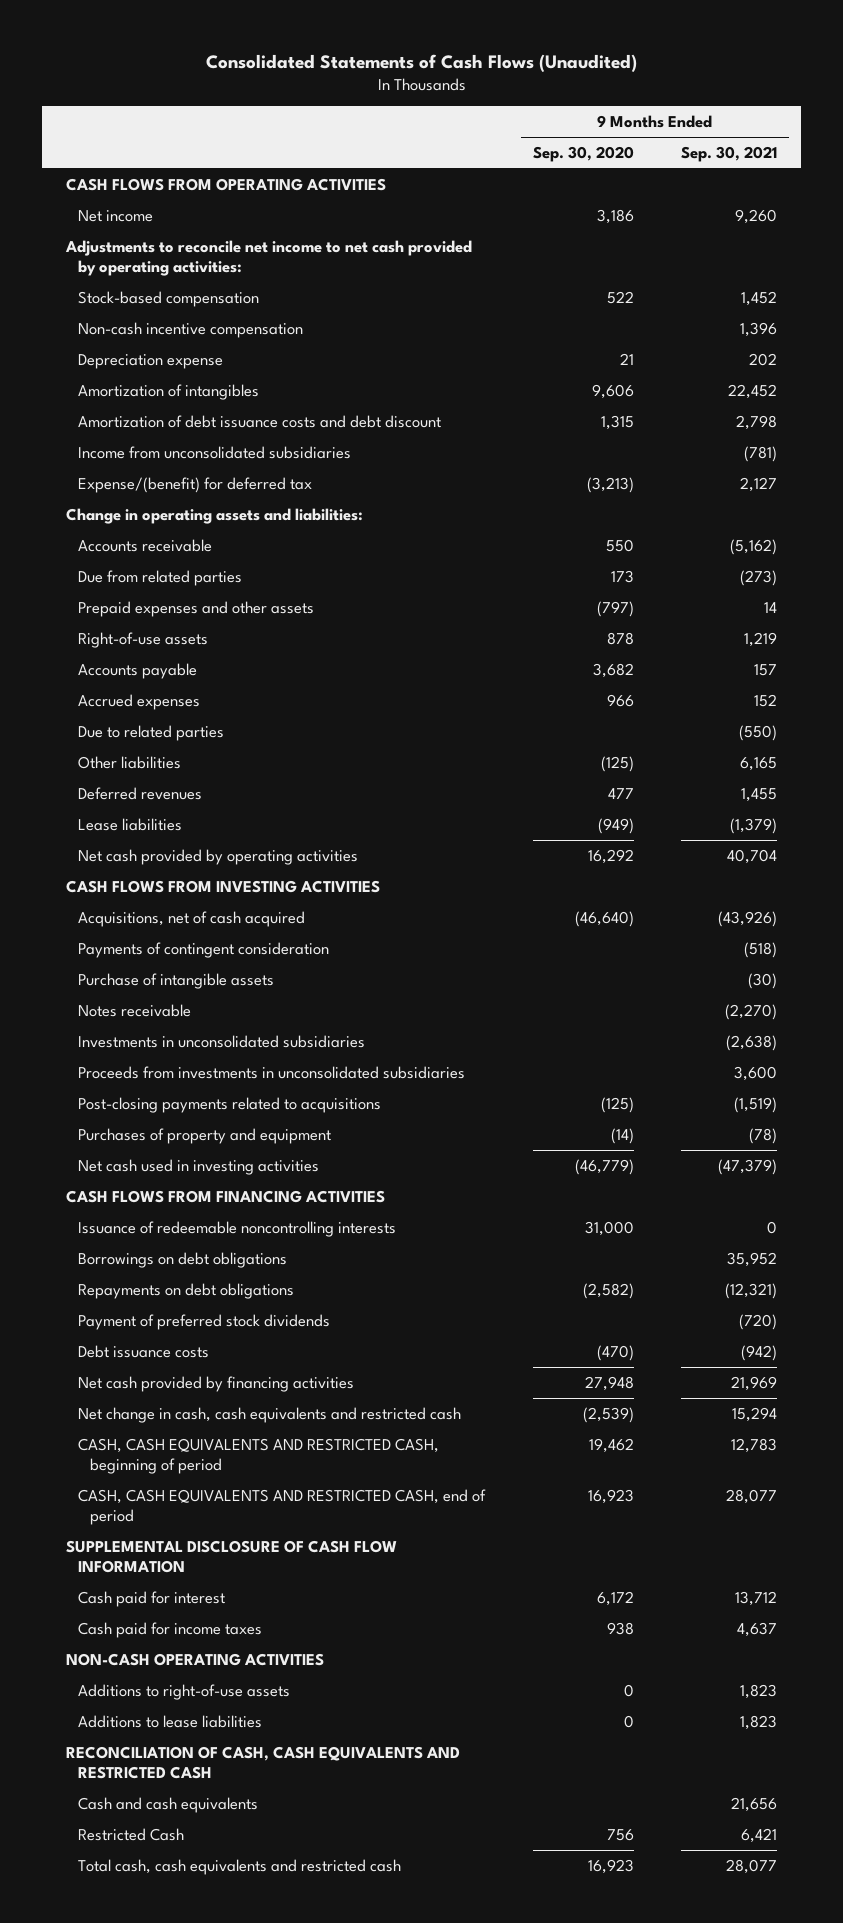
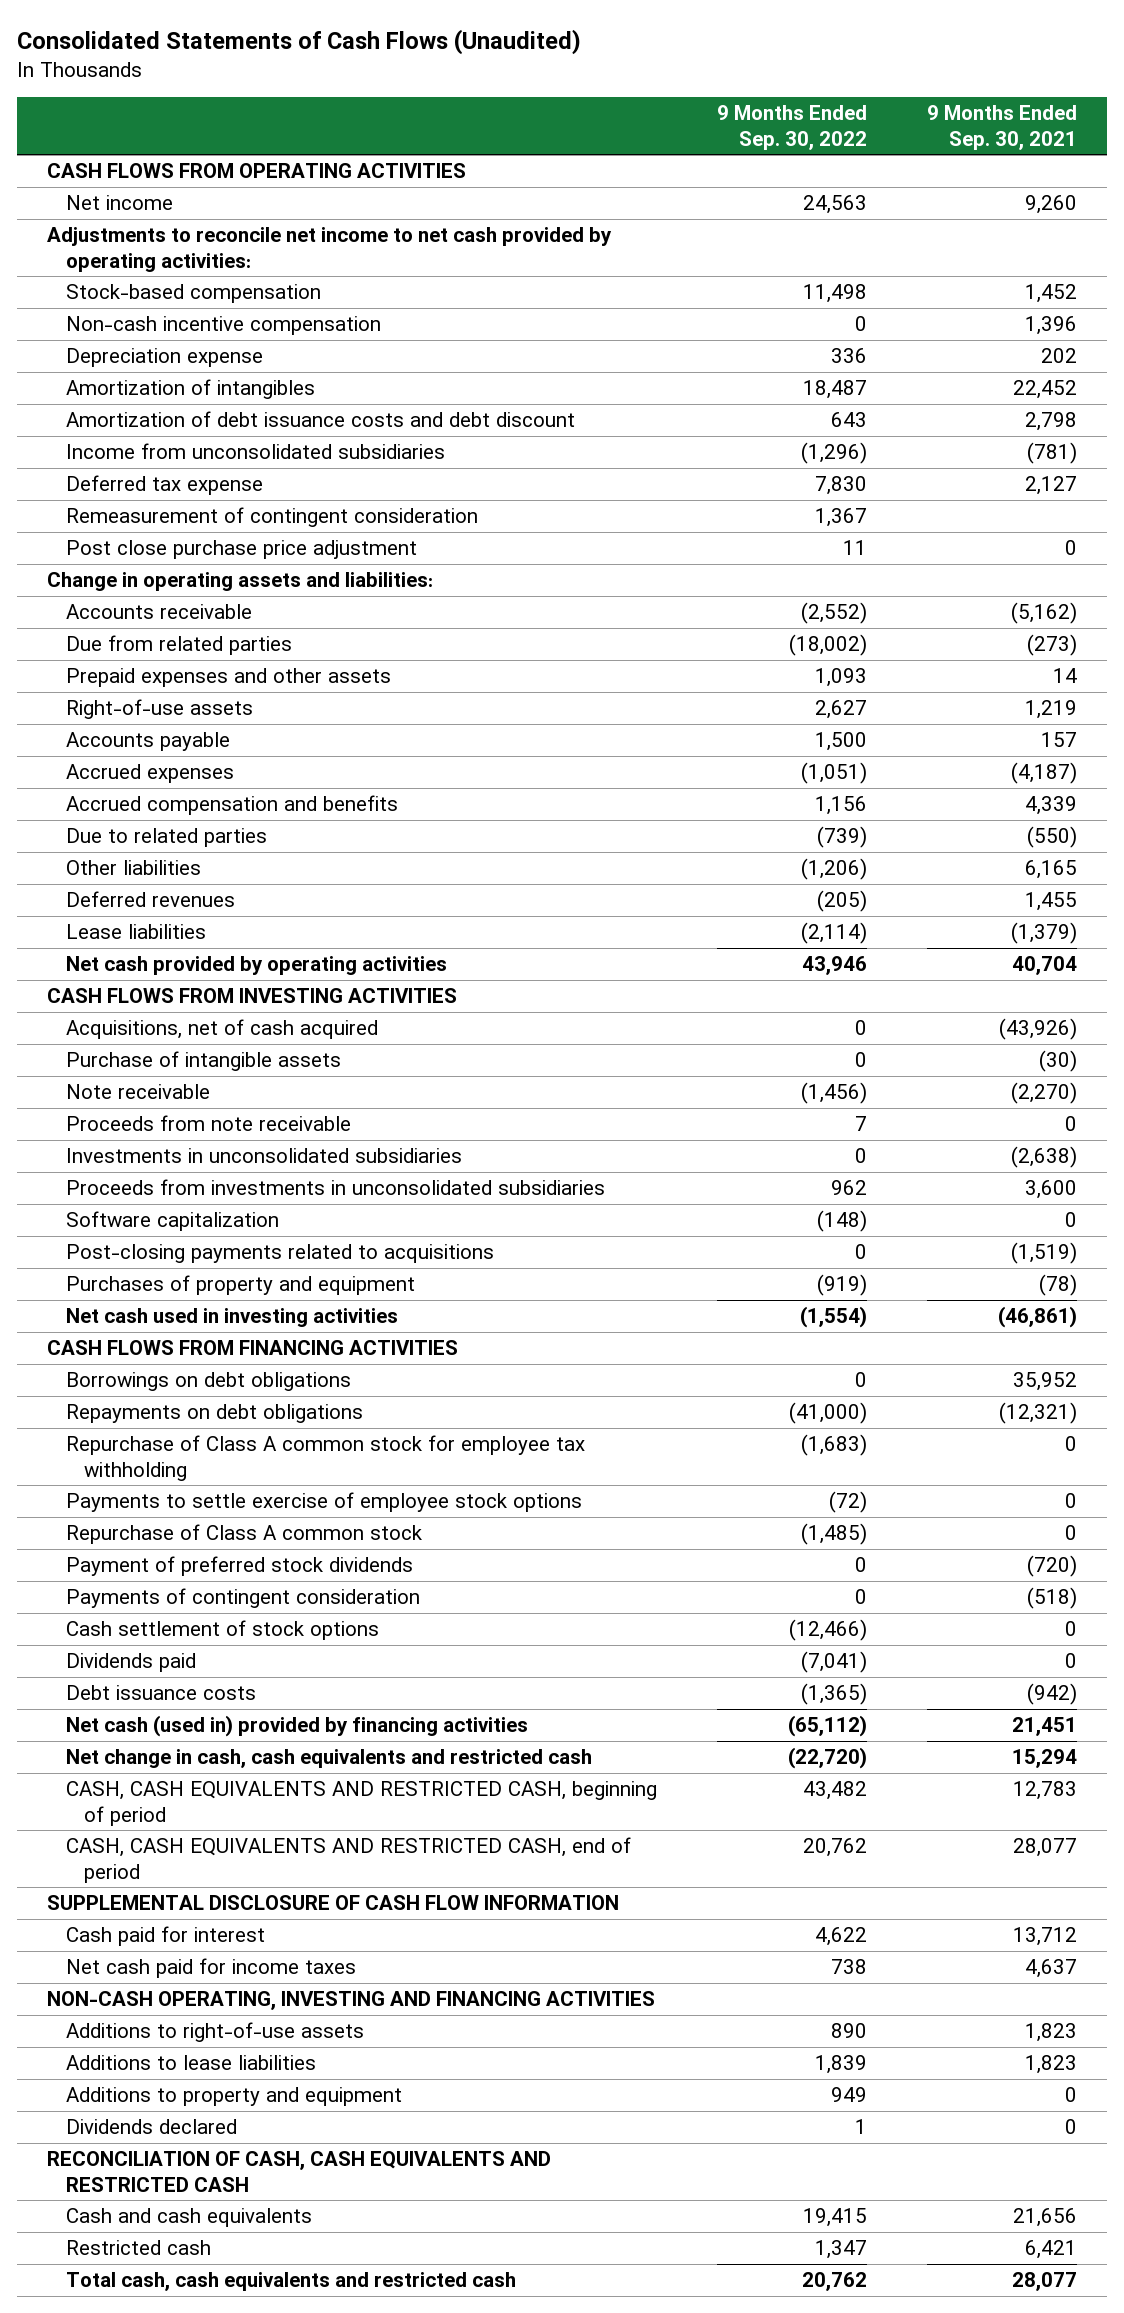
[532,145,634,162] Sep. 30, 2020 -> none
none -> [716,105,867,150] 9 Months Ended Sep. 30, 2022
[77,476,312,493] Expense/(benefit) for deferred tax -> [65,475,263,496] Deferred tax expense
none -> [65,507,478,528] Remeasurement of contingent consideration
none -> [65,540,417,560] Post close purchase price adjustment
[754,693,778,707] 152 -> [1010,762,1077,785] (4,187)
none -> [65,795,398,816] Accrued compensation and benefits
[77,1003,191,1017] Notes receivable -> [65,1084,210,1100] Note receivable
none -> [65,1115,351,1132] Proceeds from note receivable
none -> [65,1211,279,1232] Software capitalization
[718,1158,778,1175] (47,379) -> [997,1306,1077,1329] (46,861)
[77,1220,396,1237] Issuance of redeemable noncontrolling interests -> none
none -> [65,1435,585,1481] Repurchase of Class A common stock for employee tax withholding
none -> [65,1492,582,1513] Payments to settle exercise of employee stock options
none -> [65,1524,422,1545] Repurchase of Class A common stock
[77,941,329,958] Payments of contingent consideration -> [65,1588,420,1609] Payments of contingent consideration
none -> [65,1620,379,1641] Cash settlement of stock options
none -> [65,1653,196,1673] Dividends paid
[77,1375,354,1392] Net cash provided by financing activities -> [65,1715,528,1738] Net cash (used in) provided by financing activities
[731,1375,778,1391] 21,969 -> [1011,1717,1077,1737] 21,451
[77,1621,262,1638] Cash paid for income taxes -> [65,1958,356,1979] Net cash paid for income taxes
[65,1652,324,1666] NON-CASH OPERATING ACTIVITIES -> [47,1991,656,2011] NON-CASH OPERATING, INVESTING AND FINANCING ACTIVITIES
none -> [65,2087,402,2107] Additions to property and equipment
none -> [65,2119,237,2135] Dividends declared
[77,1827,184,1841] Restricted Cash -> [65,2240,211,2256] Restricted cash

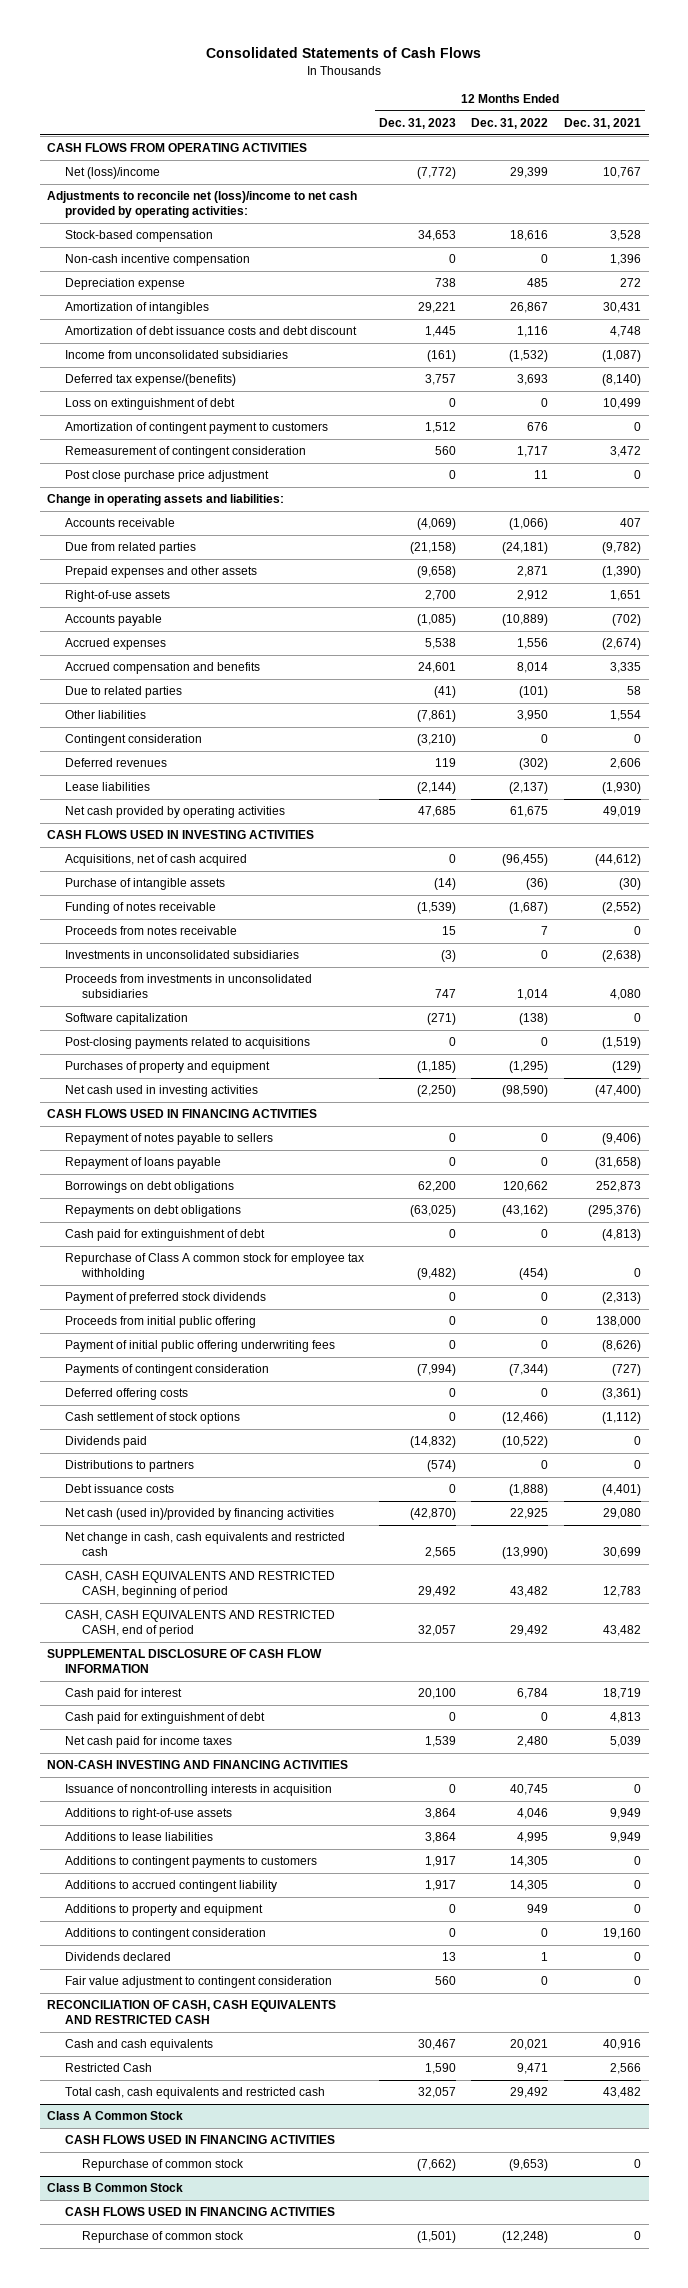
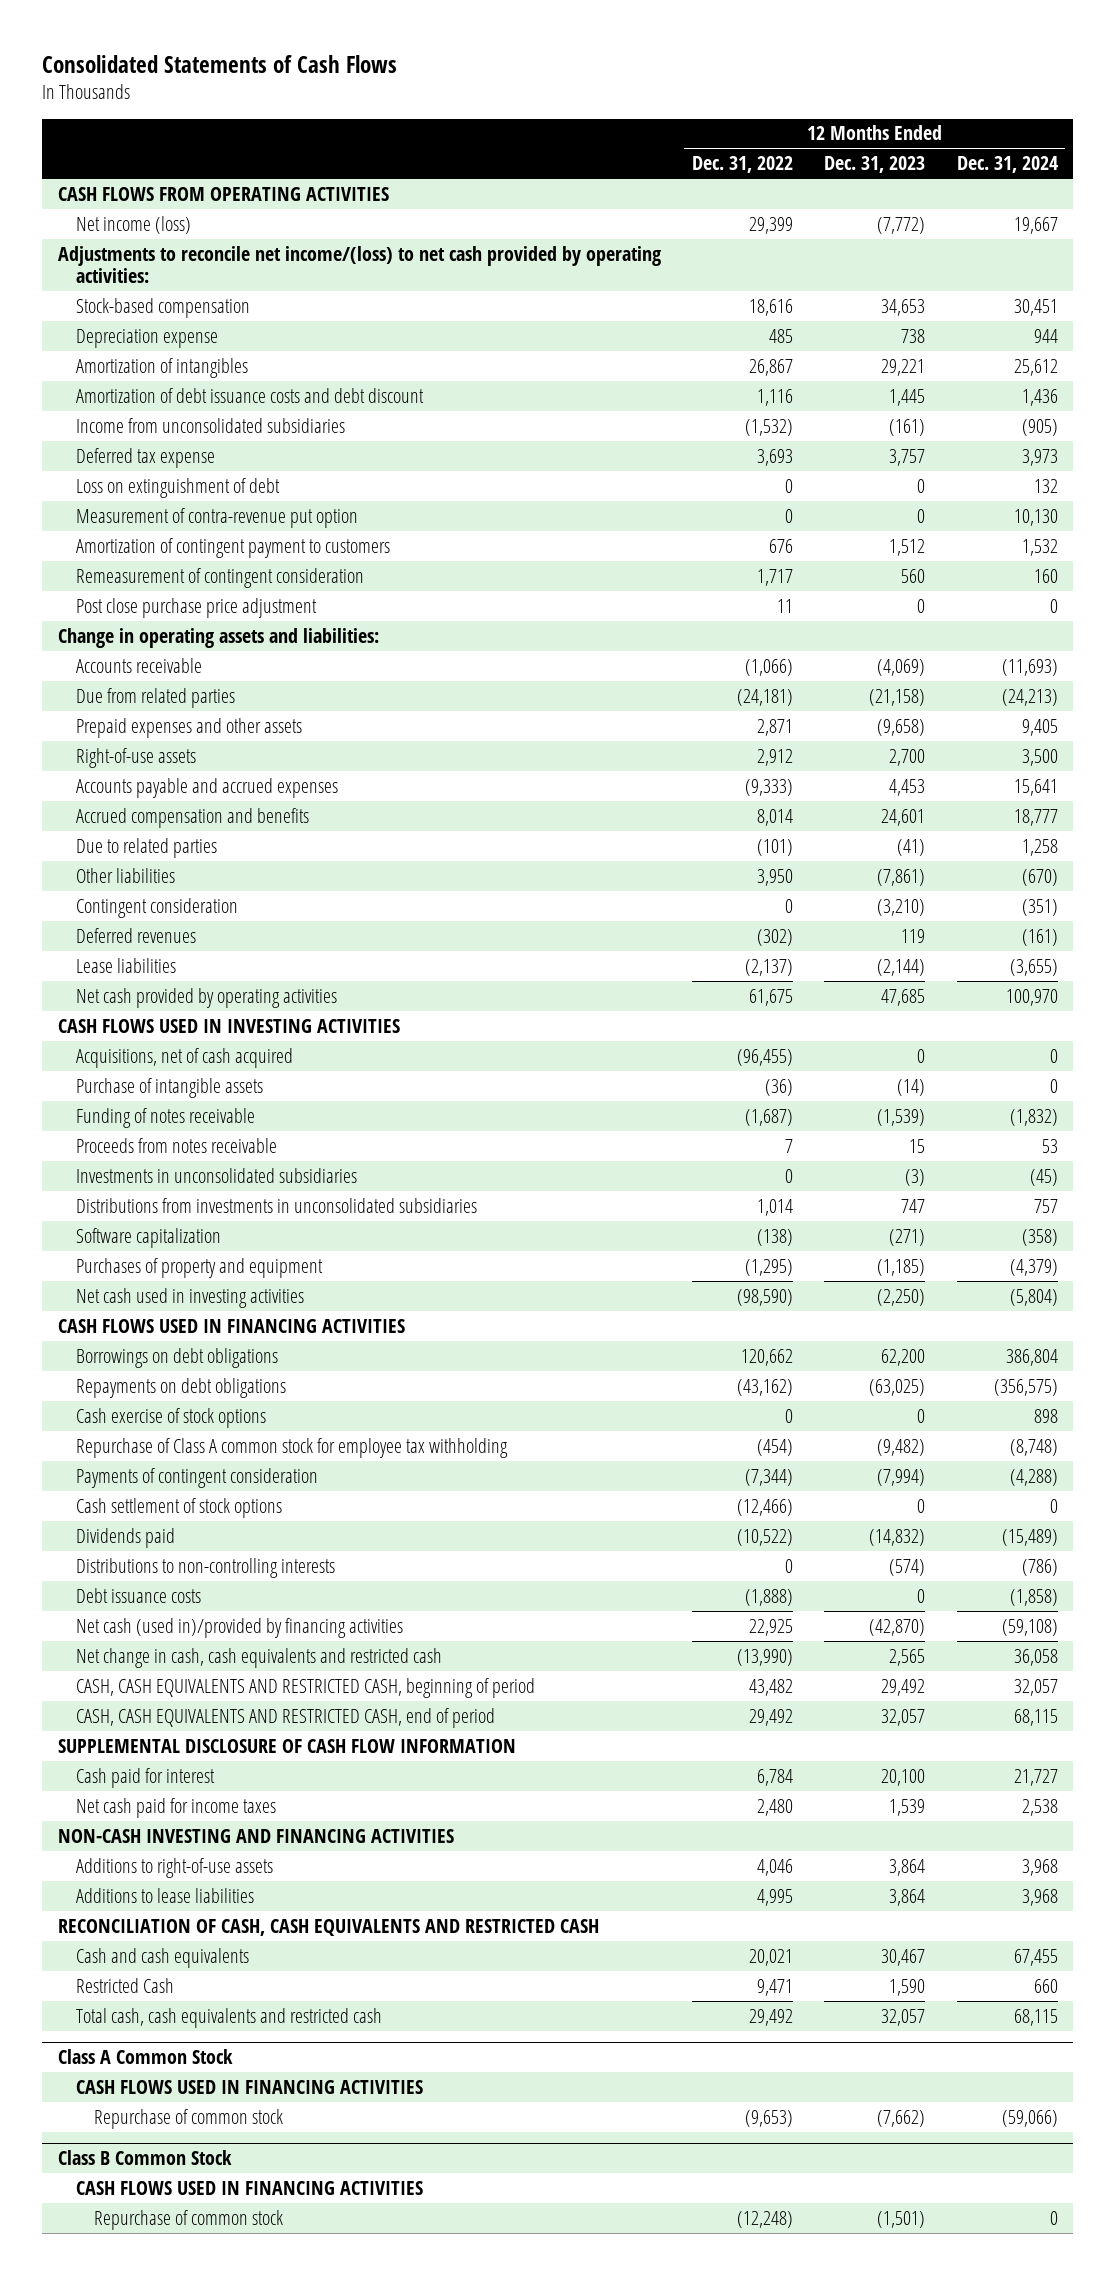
[563,117,641,129] Dec. 31, 2021 -> none
none -> [956,156,1058,174] Dec. 31, 2024
[64,167,160,180] Net (loss)/income -> [75,215,191,234] Net income (loss)
[47,191,358,218] Adjustments to reconcile net (loss)/income to net cash provided by operating activities: -> [57,245,661,284] Adjustments to reconcile net income/(loss) to net cash provided by operating activities:
[64,254,250,267] Non-cash incentive compensation -> none
[64,374,236,387] Deferred tax expense/(benefits) -> [75,447,215,468] Deferred tax expense
none -> [75,507,358,528] Measurement of contra-revenue put option
[64,614,162,627] Accounts payable -> none
[64,638,166,651] Accrued expenses -> none
none -> [75,777,338,798] Accounts payable and accrued expenses
[64,974,312,998] Proceeds from investments in unconsolidated subsidiaries -> [75,1197,477,1213] Distributions from investments in unconsolidated subsidiaries
[64,1037,310,1050] Post-closing payments related to acquisitions -> none
[64,1133,273,1146] Repayment of notes payable to sellers -> none
[64,1157,221,1170] Repayment of loans payable -> none
[64,1229,265,1242] Cash paid for extinguishment of debt -> none
none -> [75,1407,266,1428] Cash exercise of stock options
[64,1292,266,1305] Payment of preferred stock dividends -> none
[64,1316,256,1329] Proceeds from initial public offering -> none
[64,1340,335,1353] Payment of initial public offering underwriting fees -> none
[64,1388,188,1401] Deferred offering costs -> none
[64,1460,194,1473] Distributions to partners -> [75,1557,335,1578] Distributions to non-controlling interests
[64,1712,265,1725] Cash paid for extinguishment of debt -> none
[64,1784,332,1797] Issuance of noncontrolling interests in acquisition -> none
[64,1856,317,1869] Additions to contingent payments to customers -> none
[64,1880,277,1893] Additions to accrued contingent liability -> none
[64,1904,263,1917] Additions to property and equipment -> none
[64,1928,266,1941] Additions to contingent consideration -> none
[64,1952,171,1962] Dividends declared -> none
[64,1976,332,1989] Fair value adjustment to contingent consideration -> none

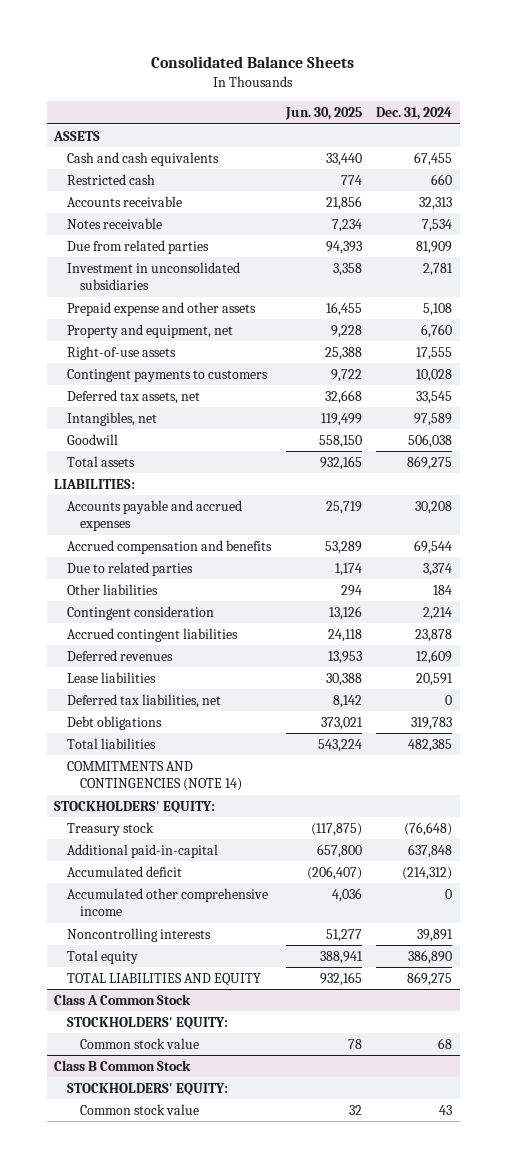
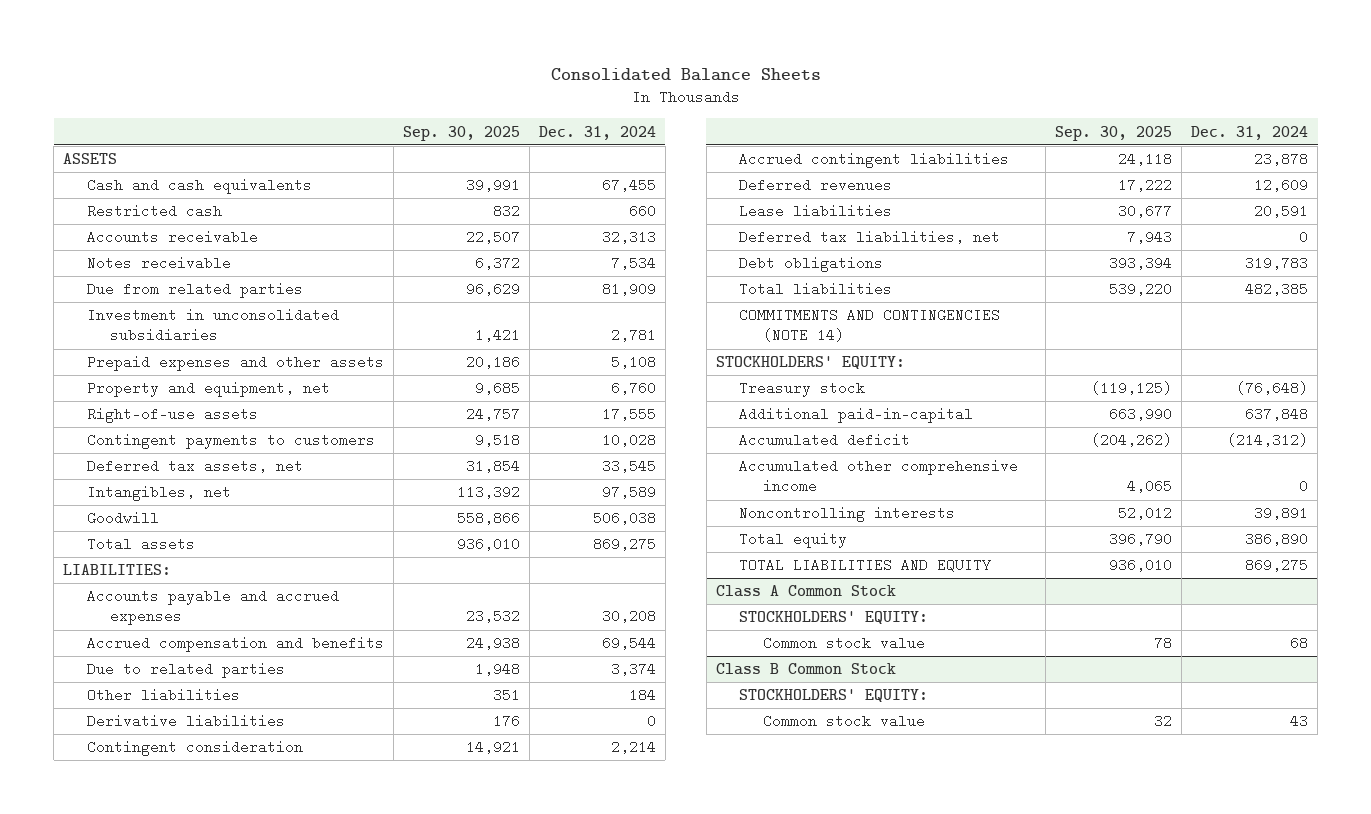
[284,107,362,121] Jun. 30, 2025 -> none
none -> [402,125,520,141] Sep. 30, 2025
[67,301,257,316] Prepaid expense and other assets -> [86,355,384,372] Prepaid expenses and other assets
none -> [86,714,285,729] Derivative liabilities

